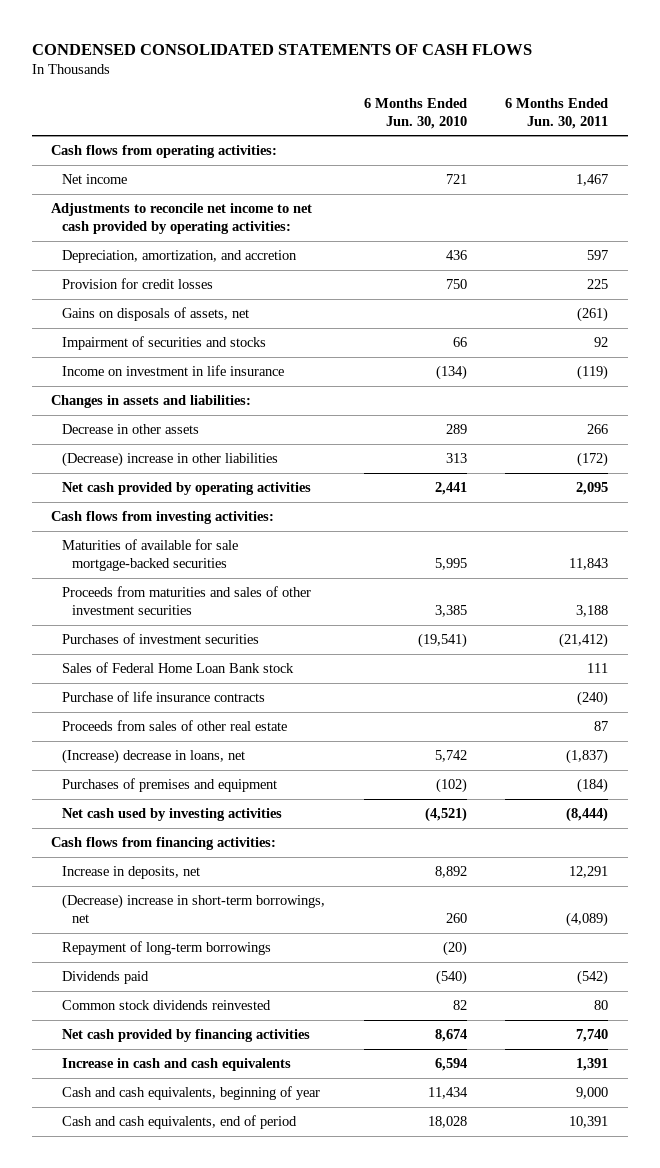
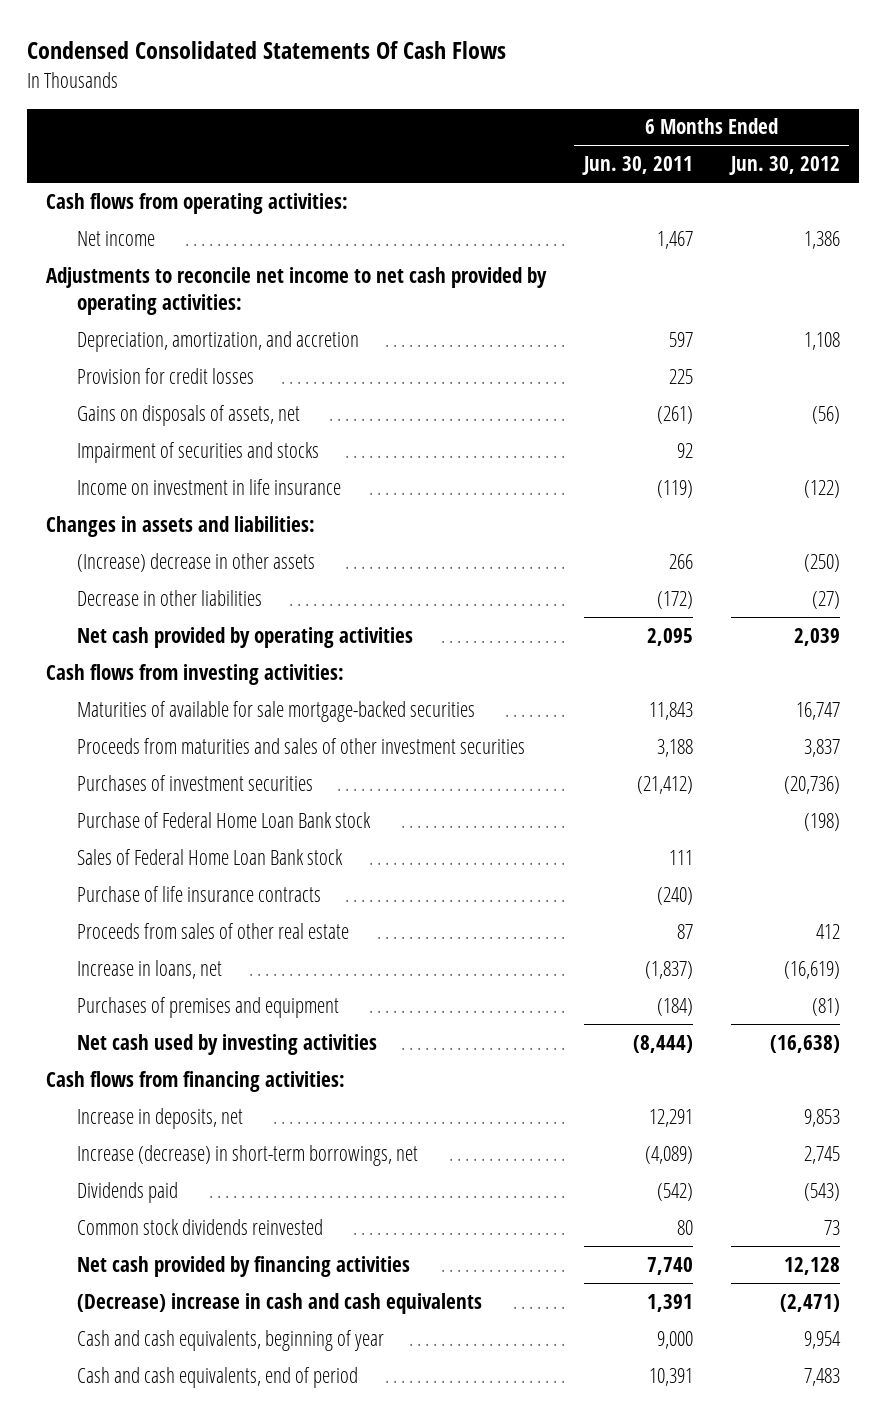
[32,43,533,55] CONDENSED CONSOLIDATED STATEMENTS OF CASH FLOWS -> [26,41,506,60] Condensed Consolidated Statements Of Cash Flows
[363,97,467,129] 6 Months Ended Jun. 30, 2010 -> none
none -> [728,156,840,176] Jun. 30, 2012
[61,424,199,435] Decrease in other assets -> [77,552,316,572] (Increase) decrease in other assets
[61,452,278,468] (Decrease) increase in other liabilities -> [77,589,263,606] Decrease in other liabilities
none -> [77,811,372,828] Purchase of Federal Home Loan Bank stock
[61,749,245,765] (Increase) decrease in loans, net -> [77,959,223,979] Increase in loans, net
[61,941,271,956] Repayment of long-term borrowings -> none
[61,894,325,923] (Decrease) increase in short-term borrowings, net -> [77,1144,419,1166] Increase (decrease) in short-term borrowings, net
[61,1058,291,1072] Increase in cash and cash equivalents -> [77,1292,483,1314] (Decrease) increase in cash and cash equivalents

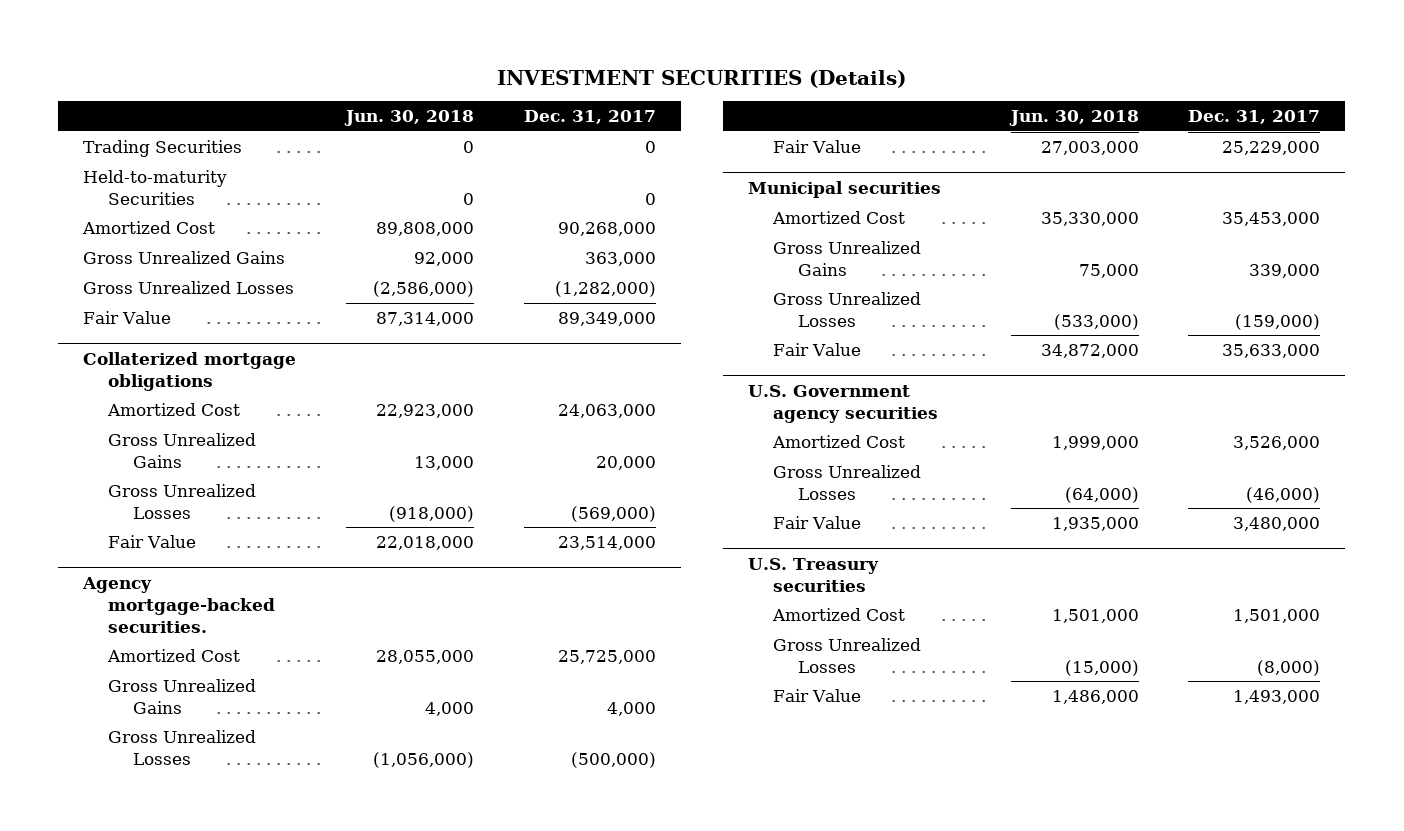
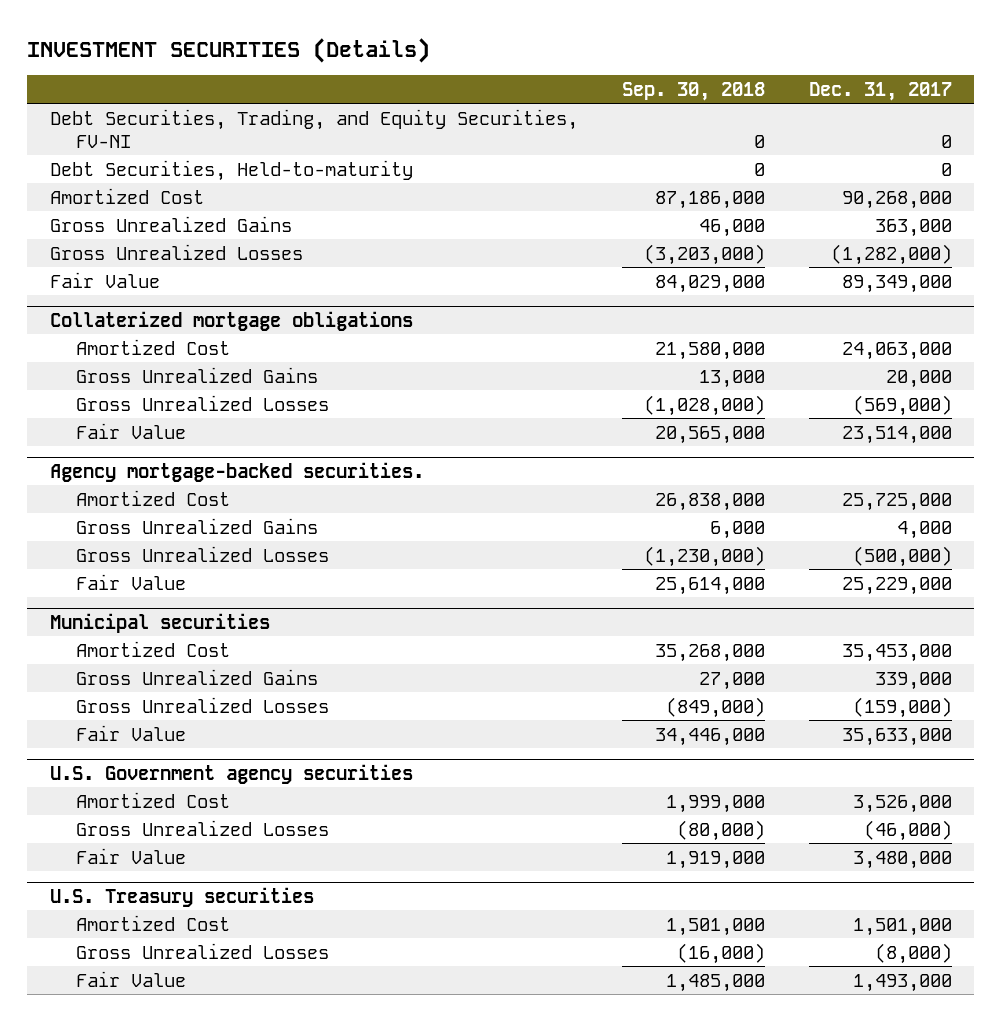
[344,110,475,127] Jun. 30, 2018 -> none
none -> [621,81,765,101] Sep. 30, 2018
[83,139,243,157] Trading Securities -> [49,108,578,148] Debt Securities, Trading, and Equity Securities, FV-NI
[83,169,228,205] Held-to-maturity Securities -> [49,159,413,181] Debt Securities, Held-to-maturity

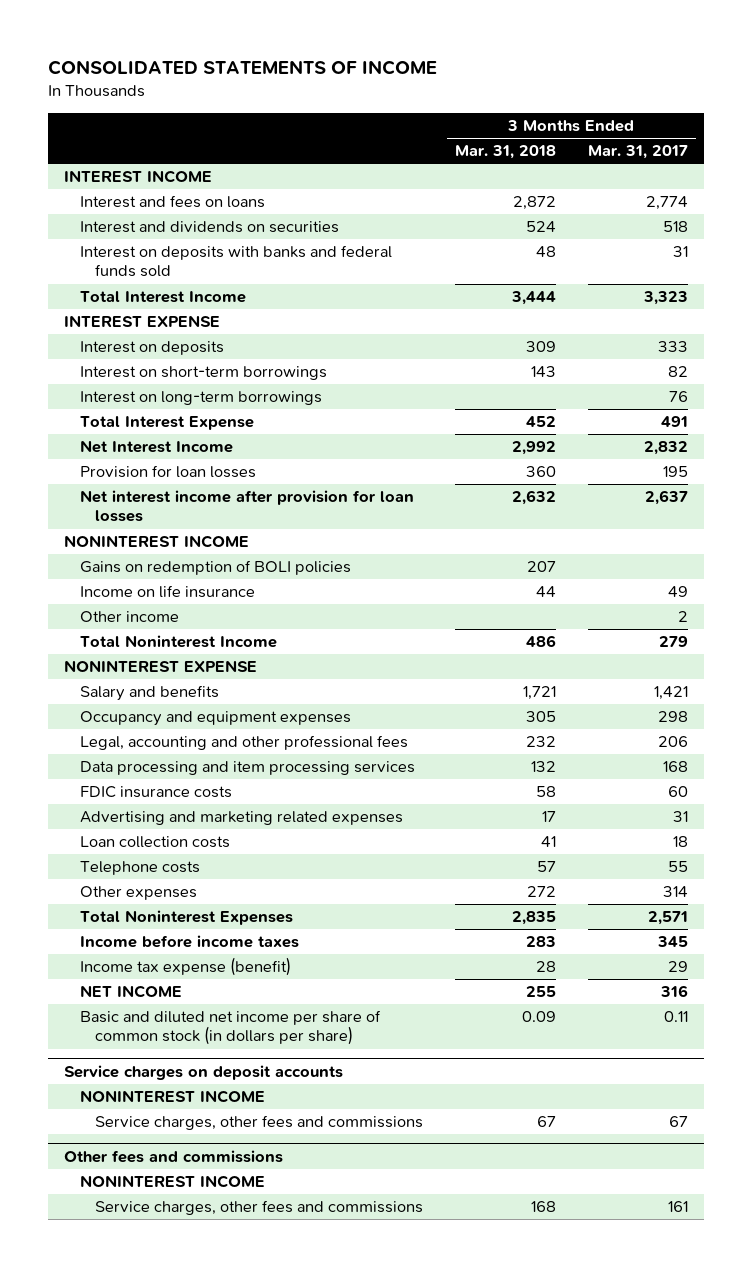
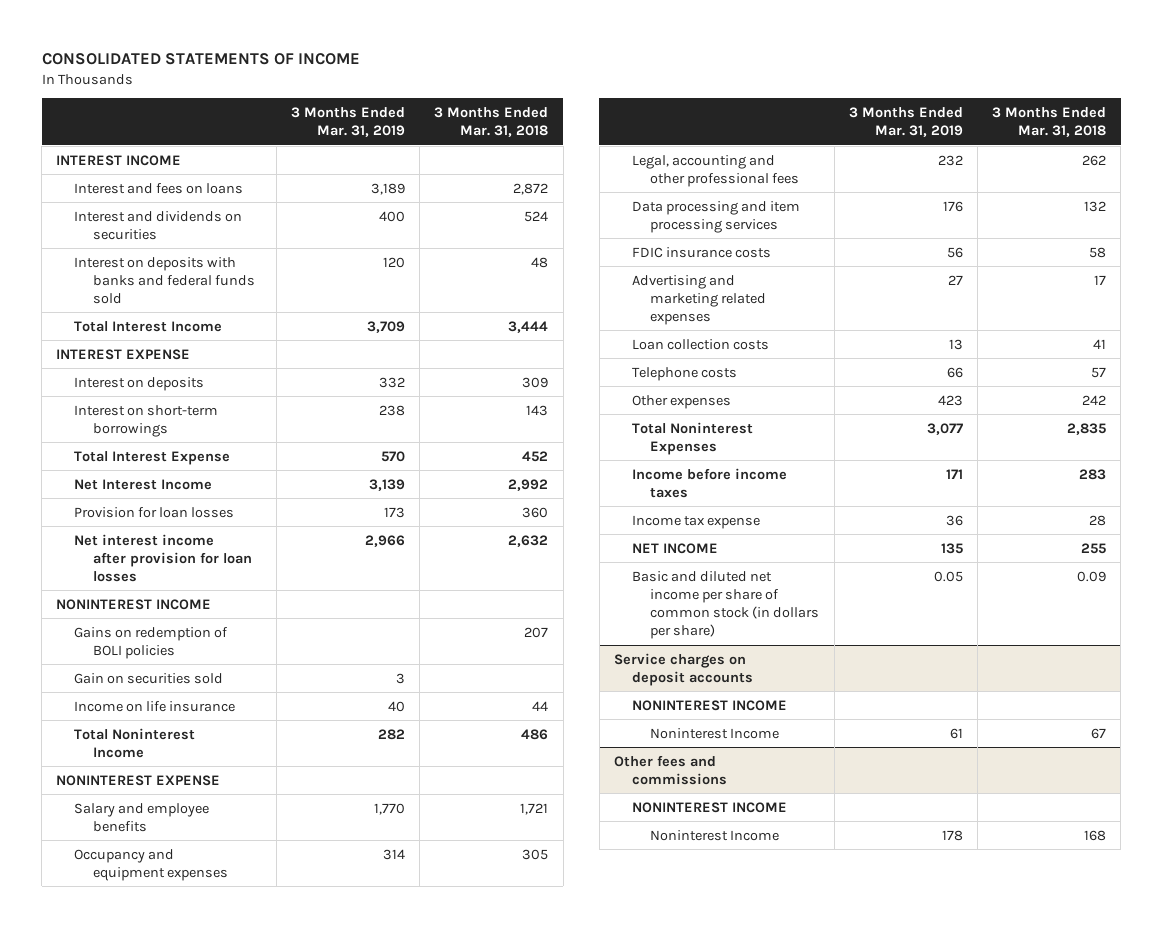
[587,145,688,160] Mar. 31, 2017 -> none
none -> [290,107,405,138] 3 Months Ended Mar. 31, 2019
[79,391,322,406] Interest on long-term borrowings -> none
none -> [74,672,224,684] Gain on securities sold
[79,611,179,623] Other income -> none
[79,685,219,702] Salary and benefits -> [74,802,210,832] Salary and employee benefits
[525,736,556,748] 232 -> [1082,154,1107,166] 262
[526,886,556,898] 272 -> [1082,394,1107,405] 242
[79,957,291,977] Income tax expense (benefit) -> [632,514,761,529] Income tax expense
[94,1115,423,1131] Service charges, other fees and commissions -> [650,727,780,739] Noninterest Income
[94,1200,423,1216] Service charges, other fees and commissions -> [650,829,780,841] Noninterest Income

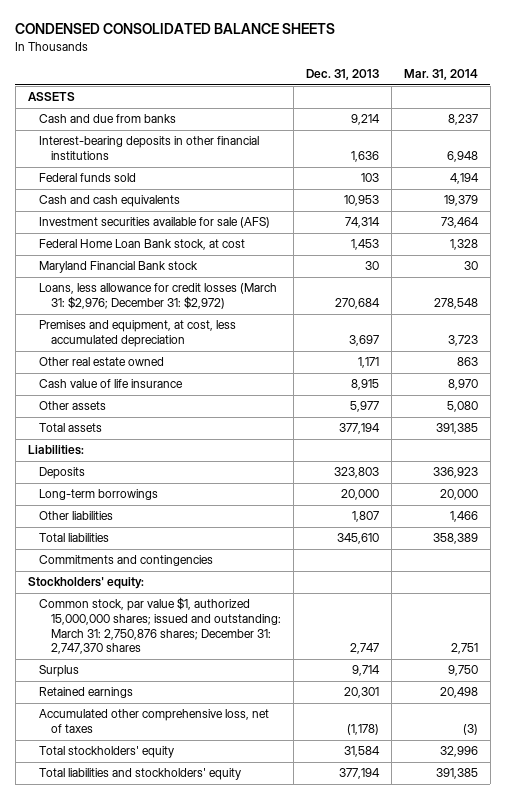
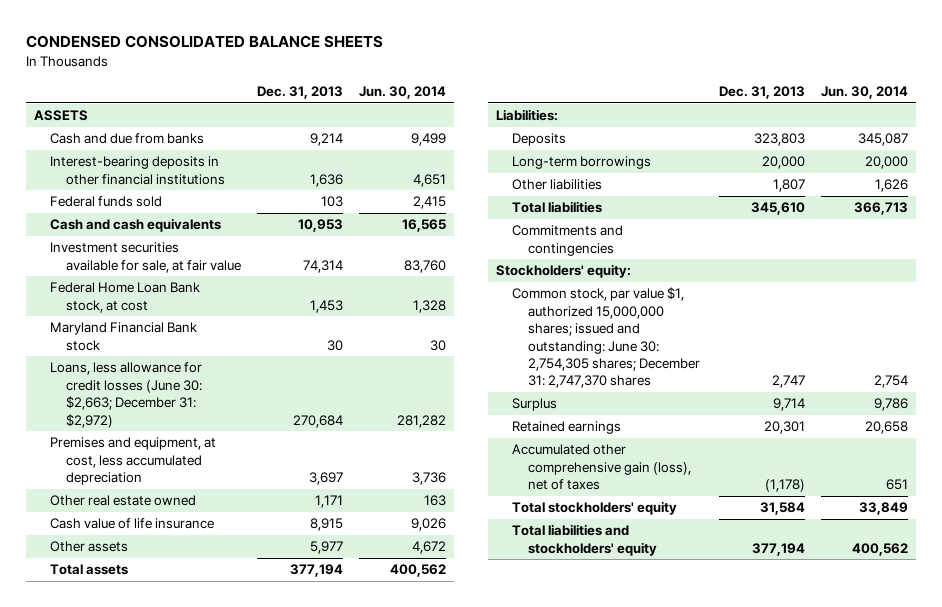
[403,69,478,81] Mar. 31, 2014 -> none
none -> [358,85,446,99] Jun. 30, 2014
[39,217,271,229] Investment securities available for sale (AFS) -> [50,242,241,273] Investment securities available for sale, at fair value
[39,283,278,310] Loans, less allowance for credit losses (March 31: $2,976; December 31: $2,972) -> [50,362,203,428] Loans, less allowance for credit losses (June 30: $2,663; December 31: $2,972)
[39,597,281,655] Common stock, par value $1, authorized 15,000,000 shares; issued and outstanding: March 31: 2,750,876 shares; December 31: 2,747,370 shares -> [511,287,700,389] Common stock, par value $1, authorized 15,000,000 shares; issued and outstanding: June 30: 2,754,305 shares; December 31: 2,747,370 shares
[39,709,270,734] Accumulated other comprehensive loss, net of taxes -> [511,444,691,491] Accumulated other comprehensive gain (loss), net of taxes

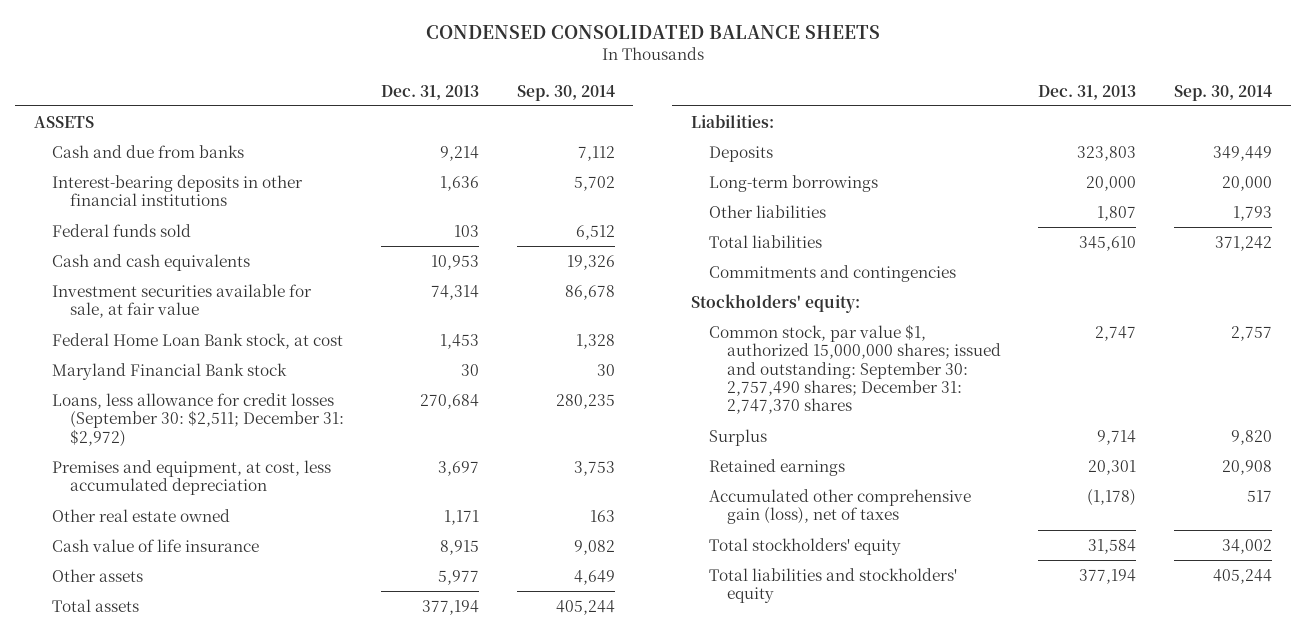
[358,85,446,99] Jun. 30, 2014 -> none
none -> [516,84,615,101] Sep. 30, 2014
[50,362,203,428] Loans, less allowance for credit losses (June 30: $2,663; December 31: $2,972) -> [51,392,344,447] Loans, less allowance for credit losses (September 30: $2,511; December 31: $2,972)
[511,287,700,389] Common stock, par value $1, authorized 15,000,000 shares; issued and outstanding: June 30: 2,754,305 shares; December 31: 2,747,370 shares -> [709,323,1001,415] Common stock, par value $1, authorized 15,000,000 shares; issued and outstanding: September 30: 2,757,490 shares; December 31: 2,747,370 shares

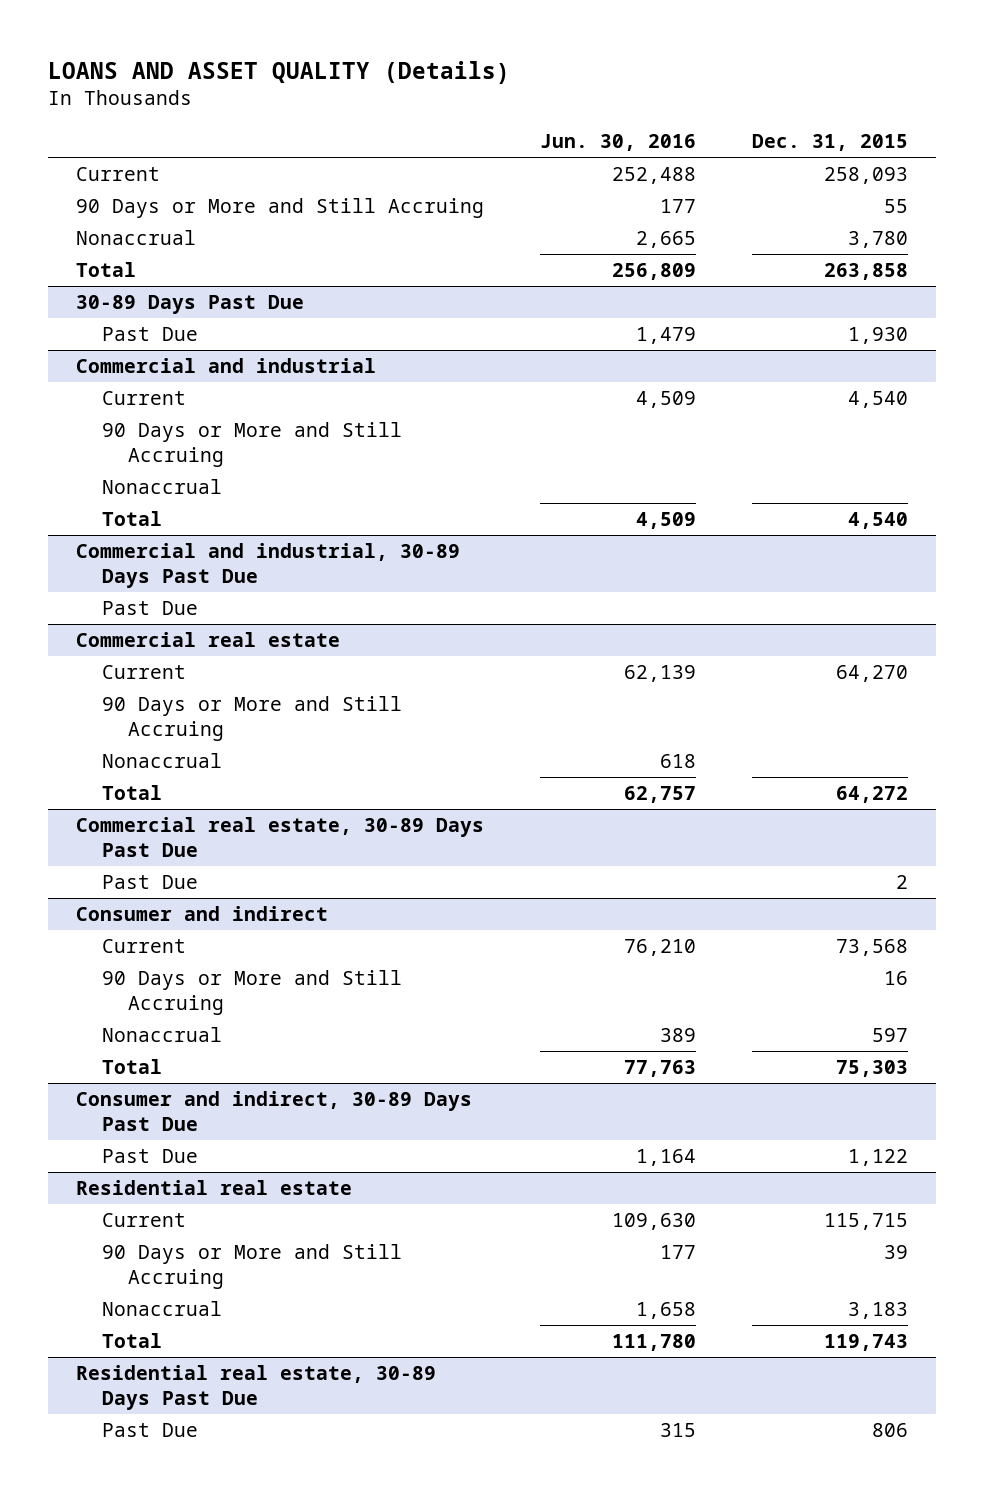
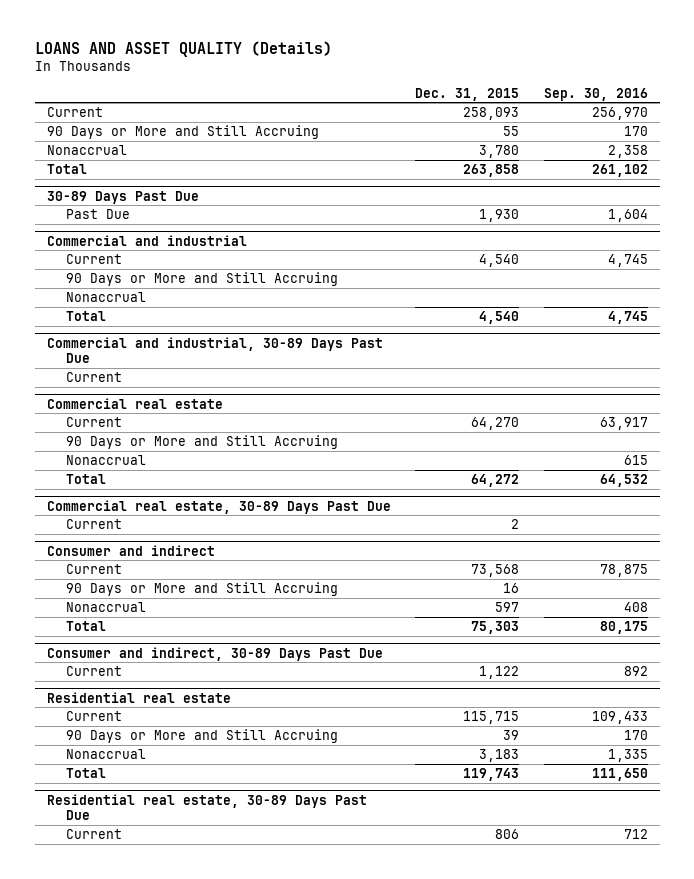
[540,134,697,152] Jun. 30, 2016 -> none
none -> [543,87,648,101] Sep. 30, 2016
[101,601,198,616] Past Due -> none
none -> [65,371,122,382] Current
[101,875,198,890] Past Due -> none
none -> [65,518,122,529] Current
[101,1149,198,1164] Past Due -> [65,665,122,676] Current
[101,1423,198,1438] Past Due -> none
none -> [65,828,122,839] Current

